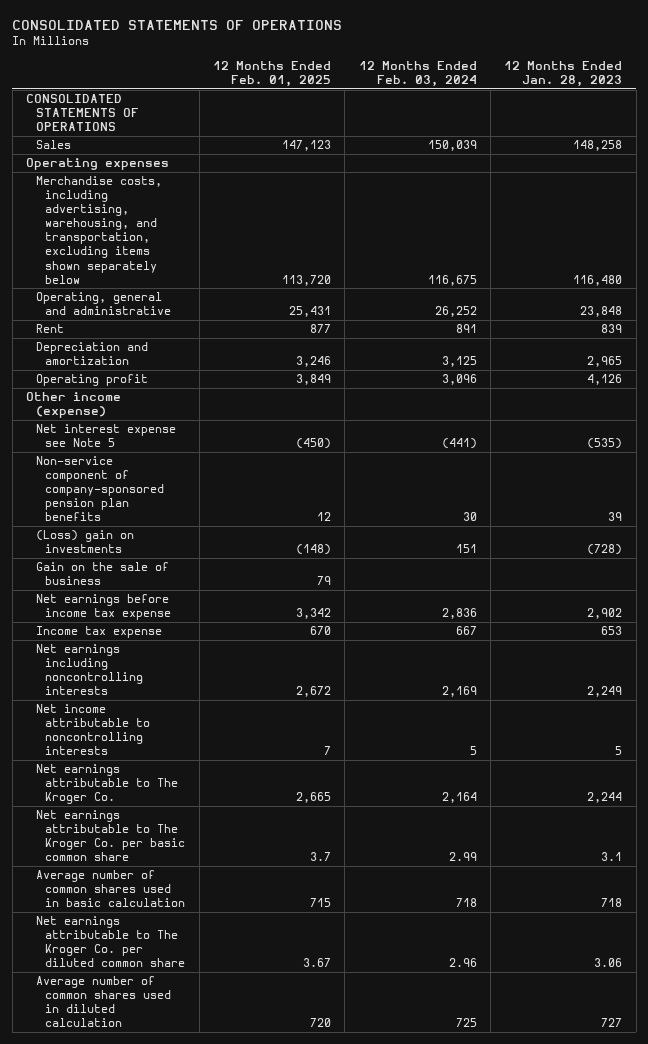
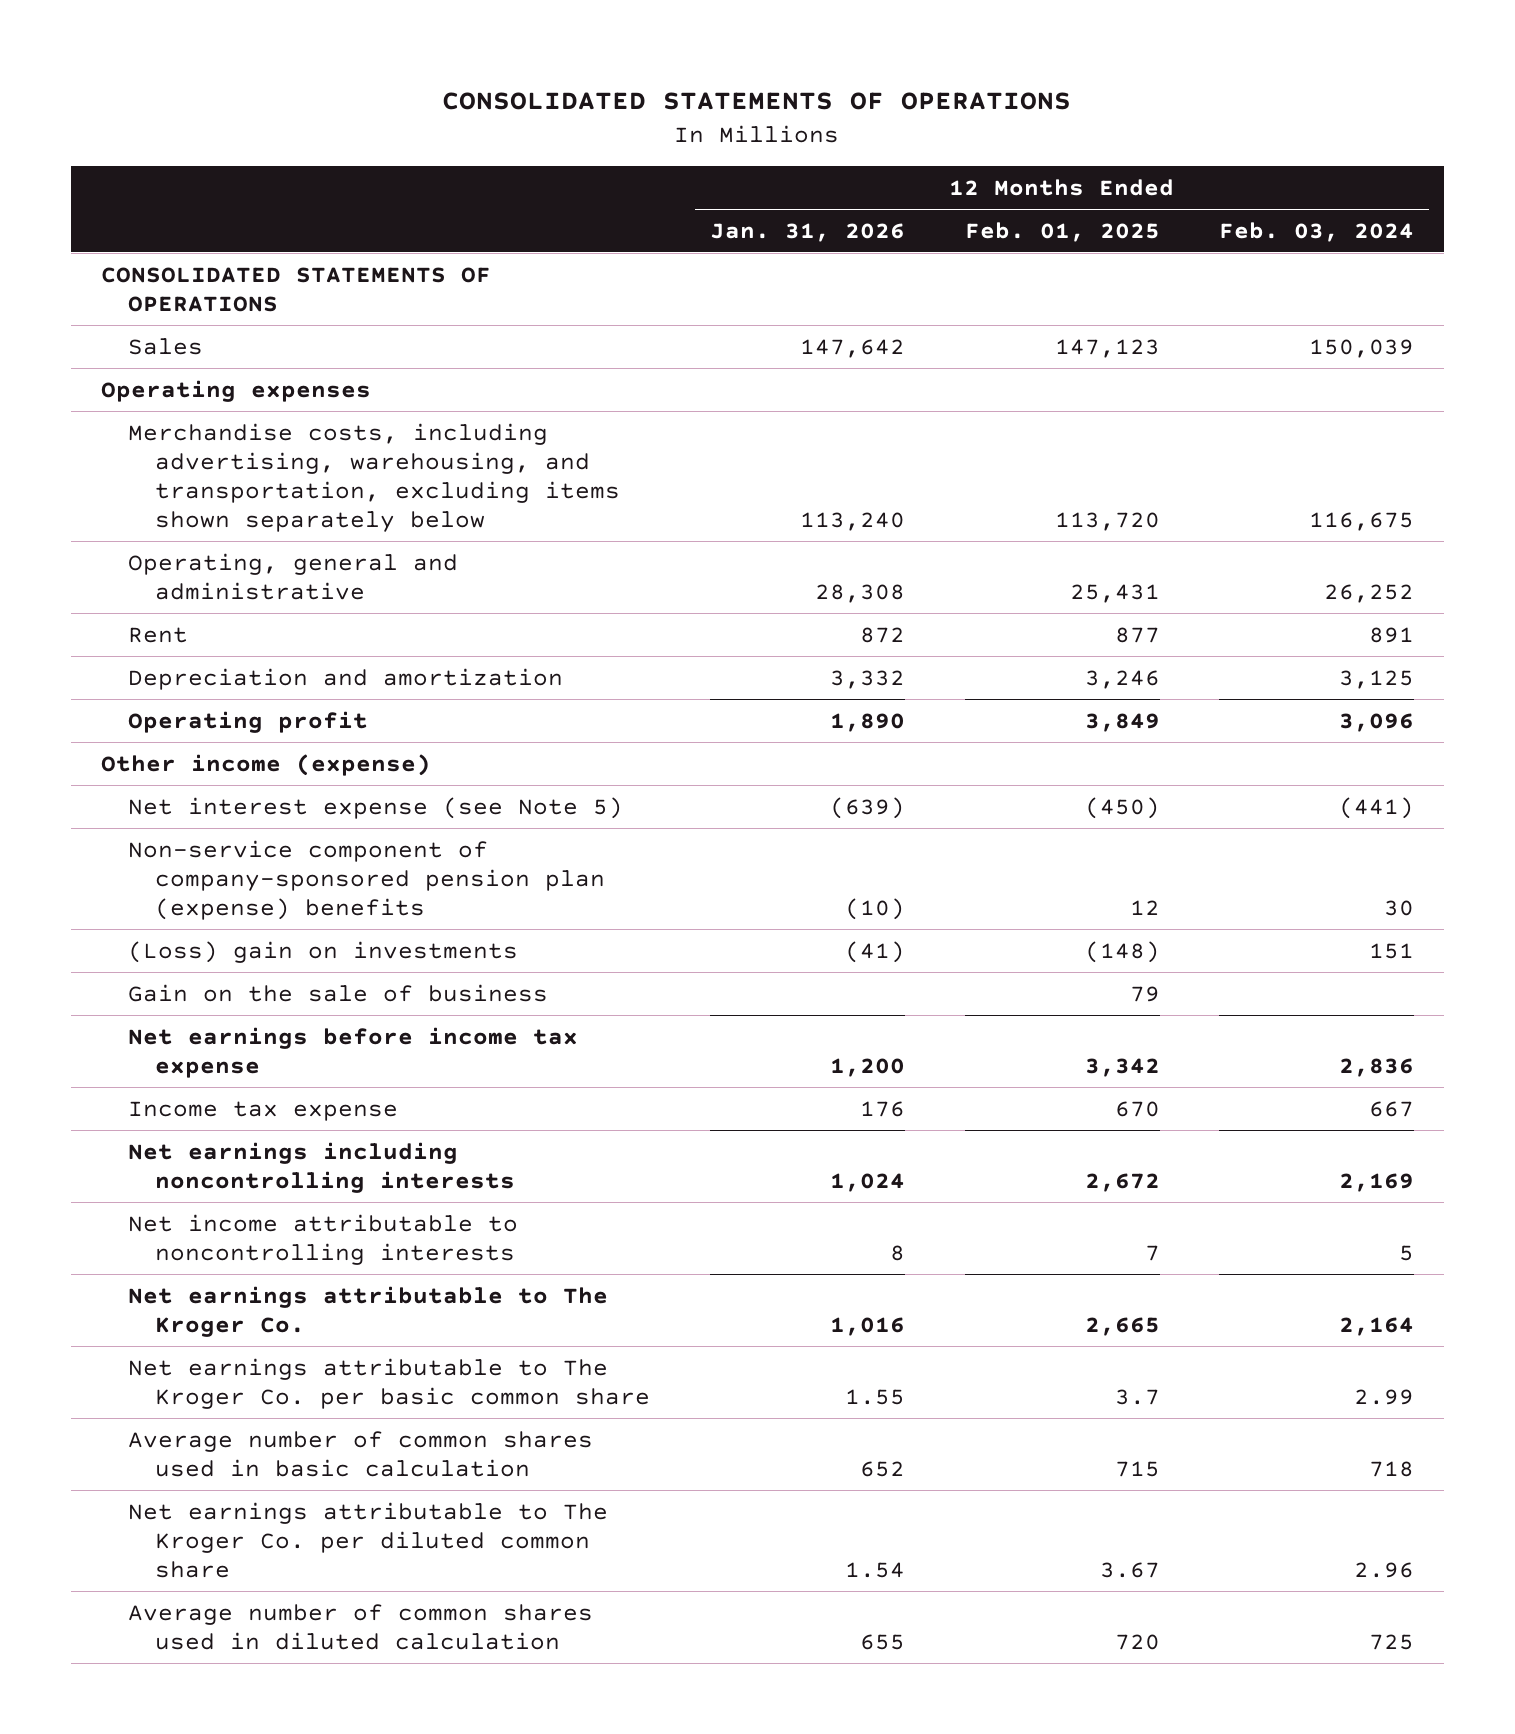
[504,60,623,87] 12 Months Ended Jan. 28, 2023 -> none
none -> [709,222,905,242] Jan. 31, 2026
[35,424,176,448] Net interest expense see Note 5 -> [127,796,623,819] Net interest expense (see Note 5)
[35,456,165,522] Non-service component of company-sponsored pension plan benefits -> [127,839,606,920] Non-service component of company-sponsored pension plan (expense) benefits

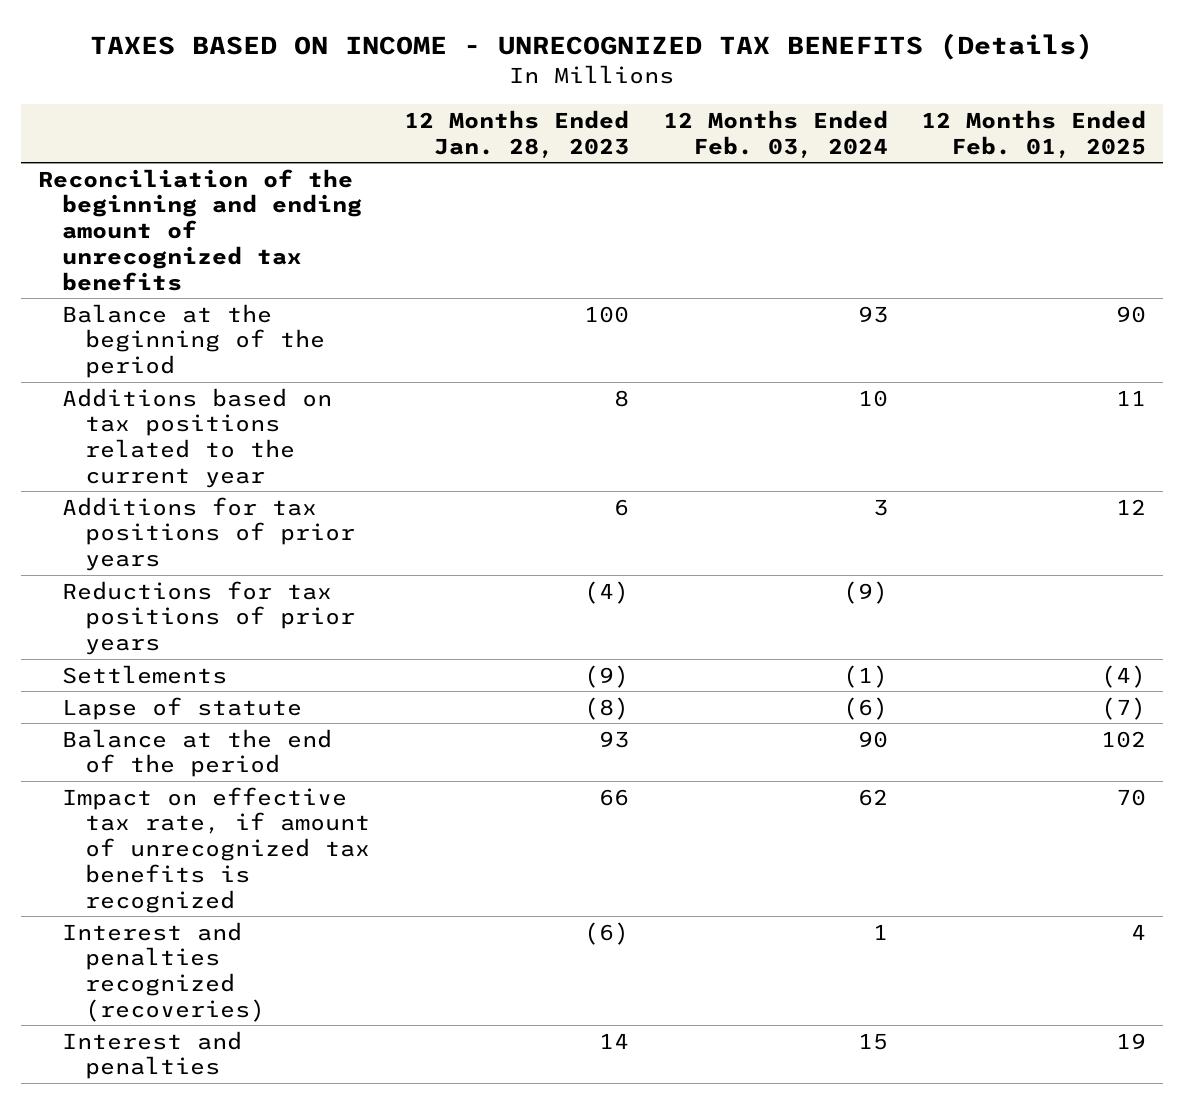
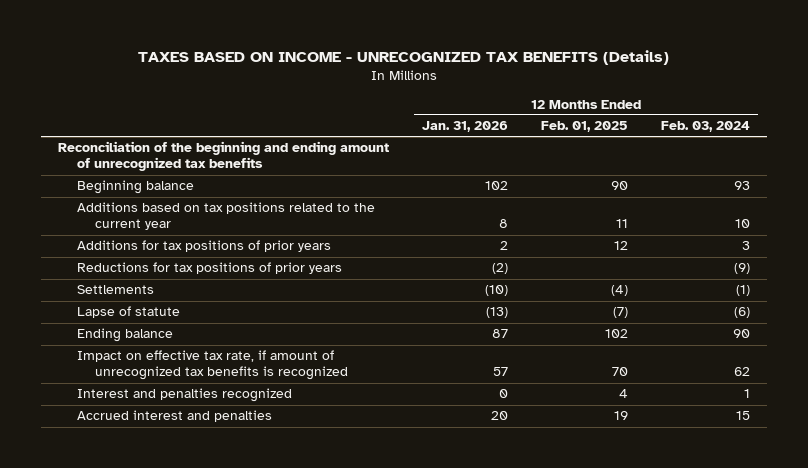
[404,110,630,158] 12 Months Ended Jan. 28, 2023 -> none
none -> [421,121,508,133] Jan. 31, 2026
[61,303,326,379] Balance at the beginning of the period -> [76,180,194,195] Beginning balance
[61,728,332,778] Balance at the end of the period -> [76,328,173,343] Ending balance
[61,921,266,1022] Interest and penalties recognized (recoveries) -> [76,388,292,403] Interest and penalties recognized
[61,1030,242,1080] Interest and penalties -> [76,410,272,423] Accrued interest and penalties

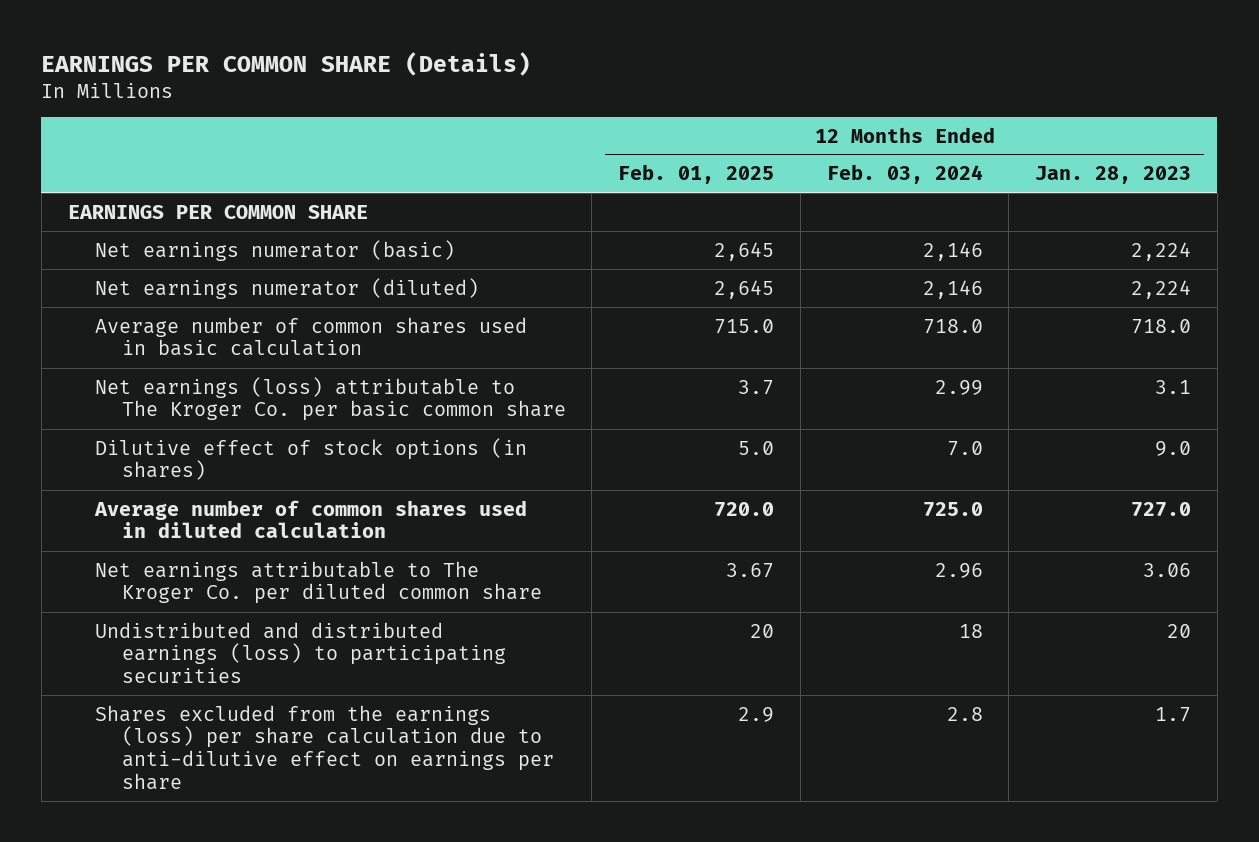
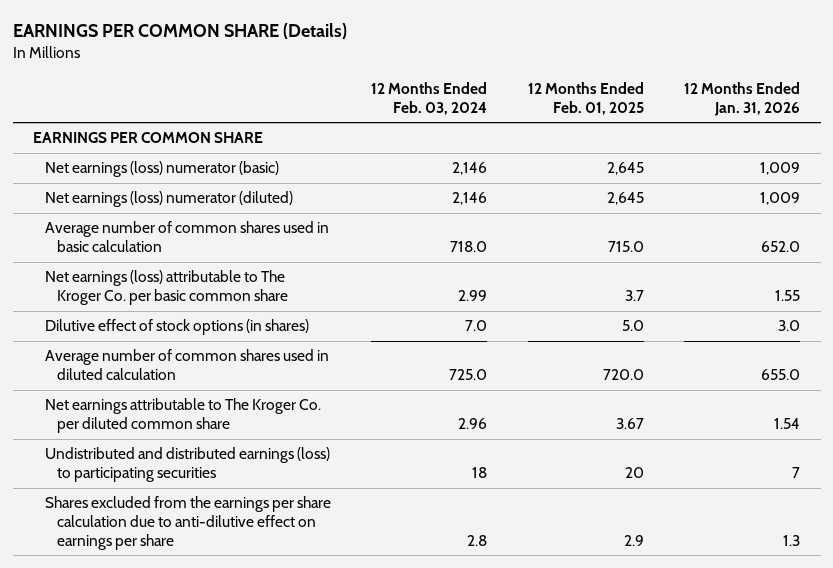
[1034,166,1191,185] Jan. 28, 2023 -> none
none -> [684,82,801,116] 12 Months Ended Jan. 31, 2026
[94,239,455,261] Net earnings numerator (basic) -> [44,161,279,178] Net earnings (loss) numerator (basic)
[94,277,479,299] Net earnings numerator (diluted) -> [44,191,293,208] Net earnings (loss) numerator (diluted)
[94,704,554,791] Shares excluded from the earnings (loss) per share calculation due to anti-dilutive effect on earnings per share -> [44,496,331,550] Shares excluded from the earnings per share calculation due to anti-dilutive effect on earnings per share

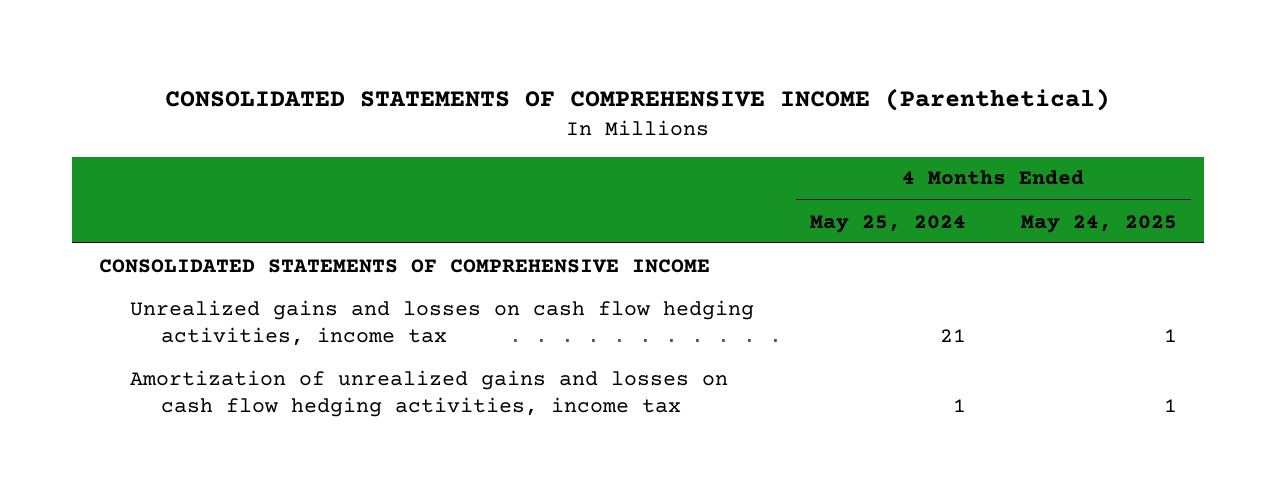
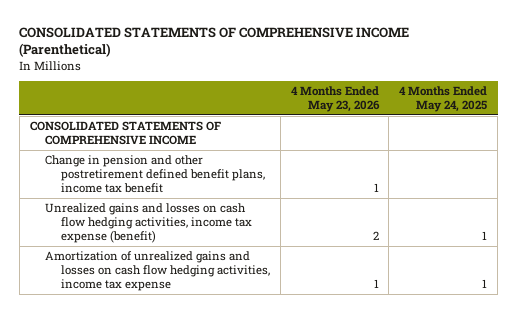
[809,214,966,233] May 25, 2024 -> none
none -> [290,85,380,113] 4 Months Ended May 23, 2026
none -> [45,154,265,194] Change in pension and other postretirement defined benefit plans, income tax benefit
[130,299,755,346] Unrealized gains and losses on cash flow hedging activities, income tax -> [45,202,252,244] Unrealized gains and losses on cash flow hedging activities, income tax expense (benefit)
[130,369,729,417] Amortization of unrealized gains and losses on cash flow hedging activities, income tax -> [45,250,270,292] Amortization of unrealized gains and losses on cash flow hedging activities, income tax expense

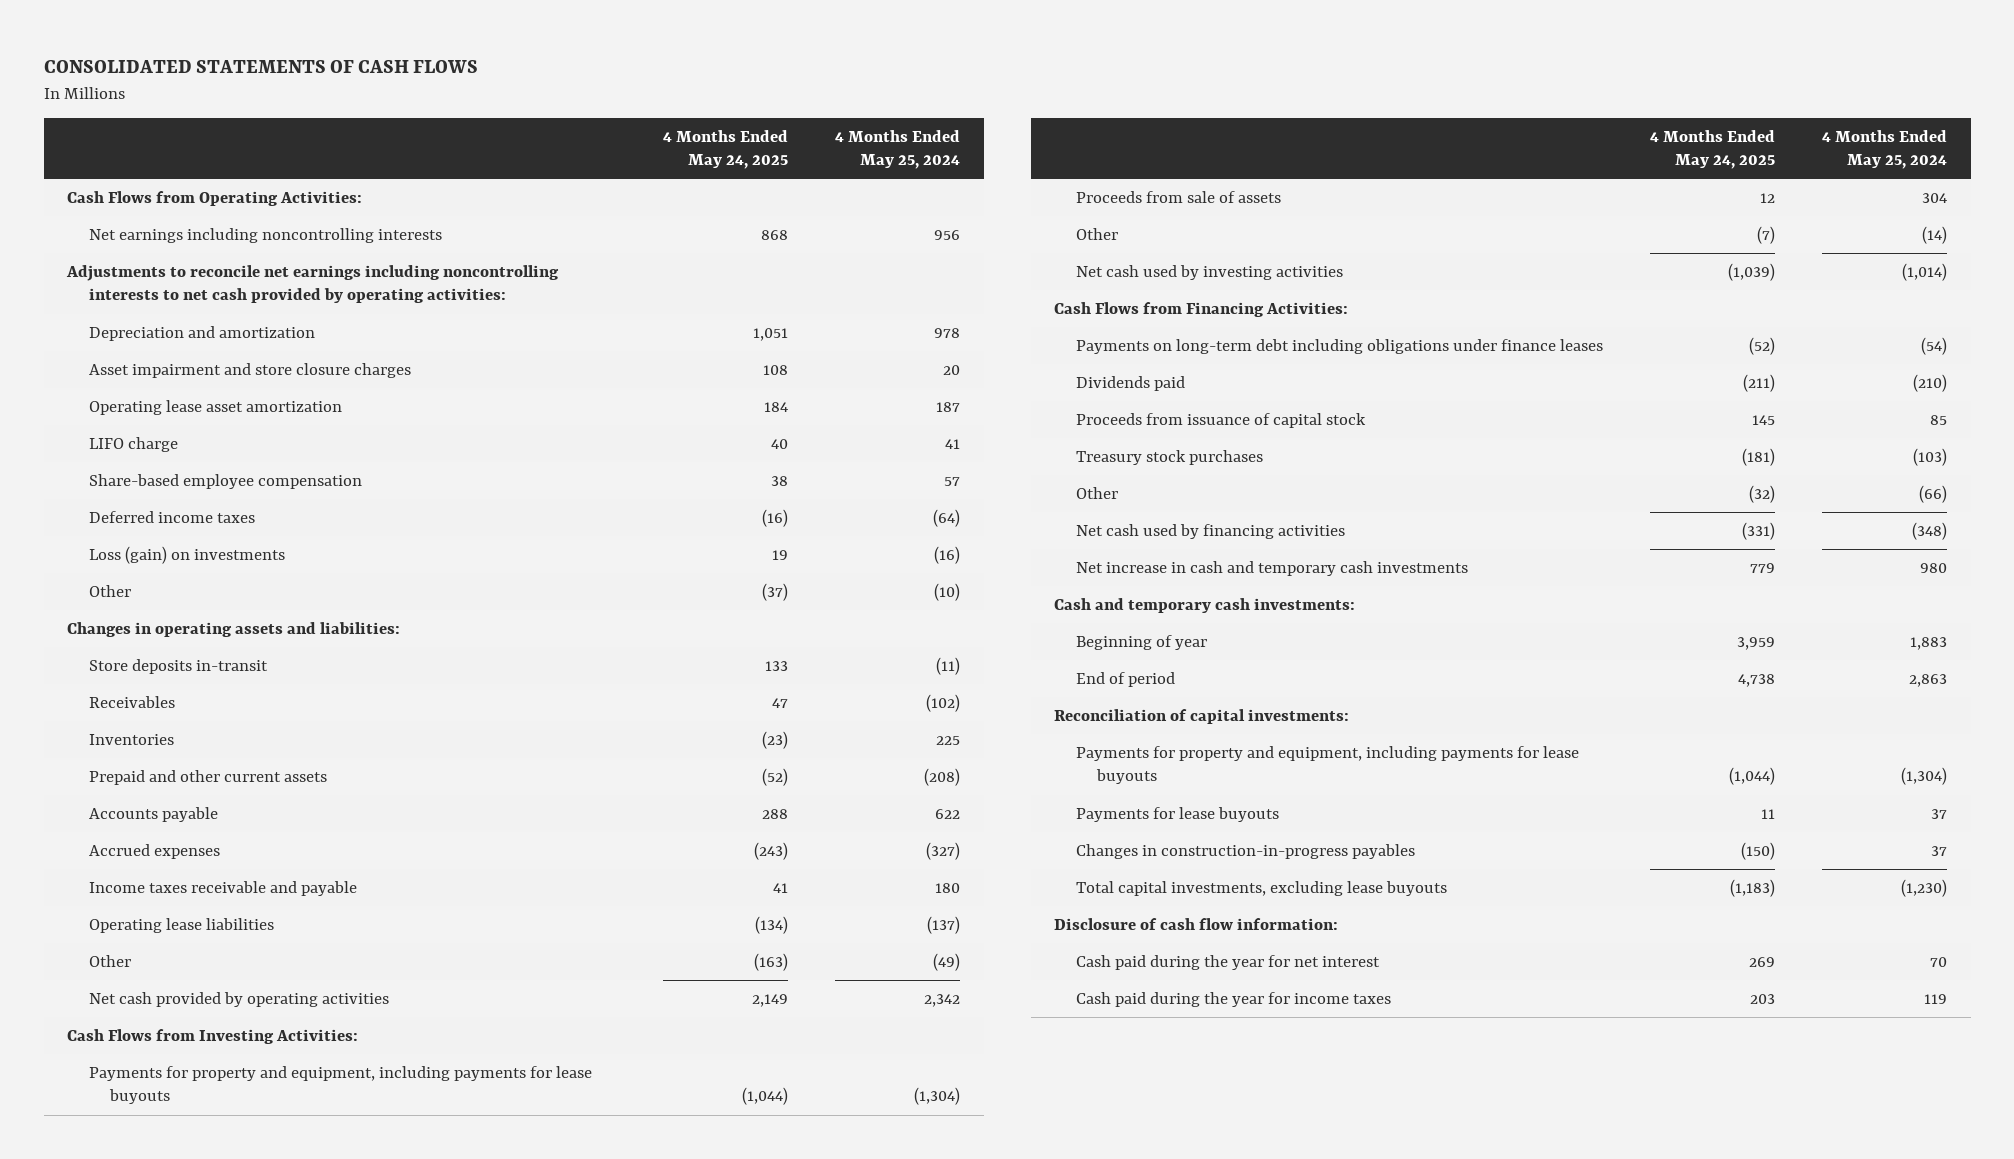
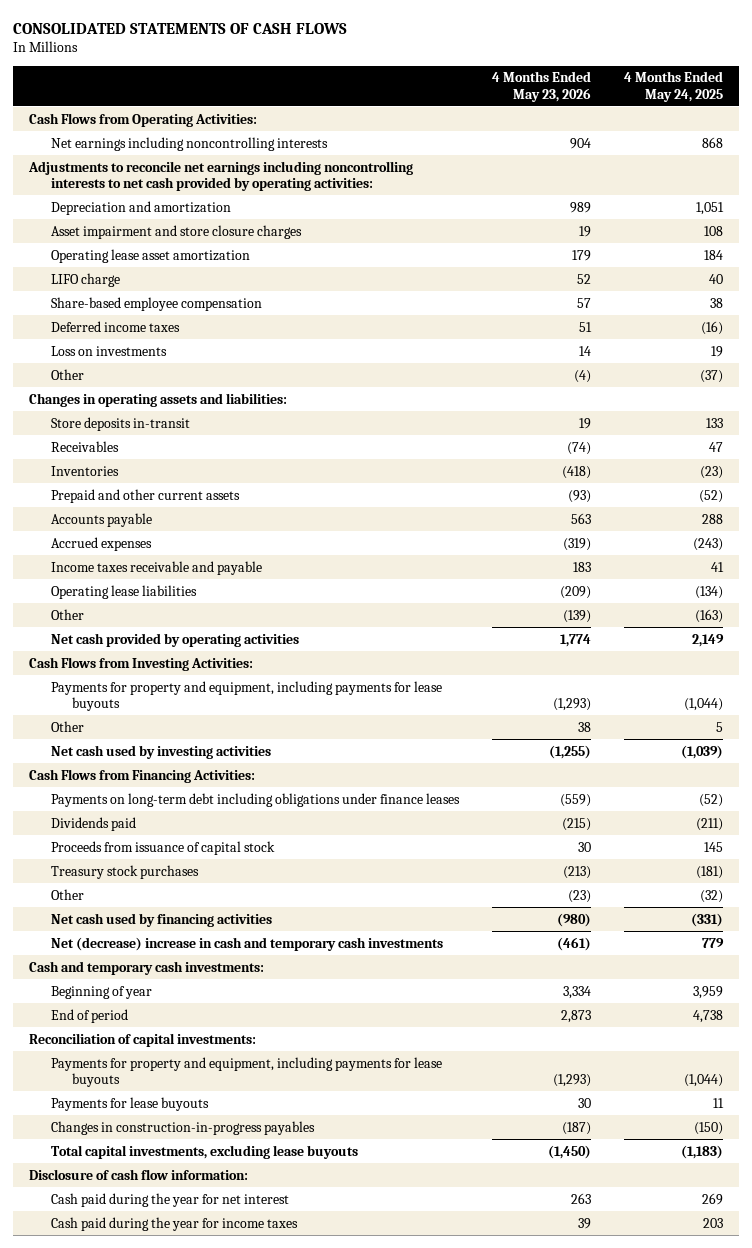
[834,129,960,170] 4 Months Ended May 25, 2024 -> none
none -> [491,71,591,102] 4 Months Ended May 23, 2026
[88,546,285,565] Loss (gain) on investments -> [50,345,167,356] Loss on investments
[1075,191,1281,204] Proceeds from sale of assets -> none
[1756,226,1775,245] (7) -> [715,721,723,732] 5
[1075,561,1468,577] Net increase in cash and temporary cash investments -> [50,936,443,951] Net (decrease) increase in cash and temporary cash investments

